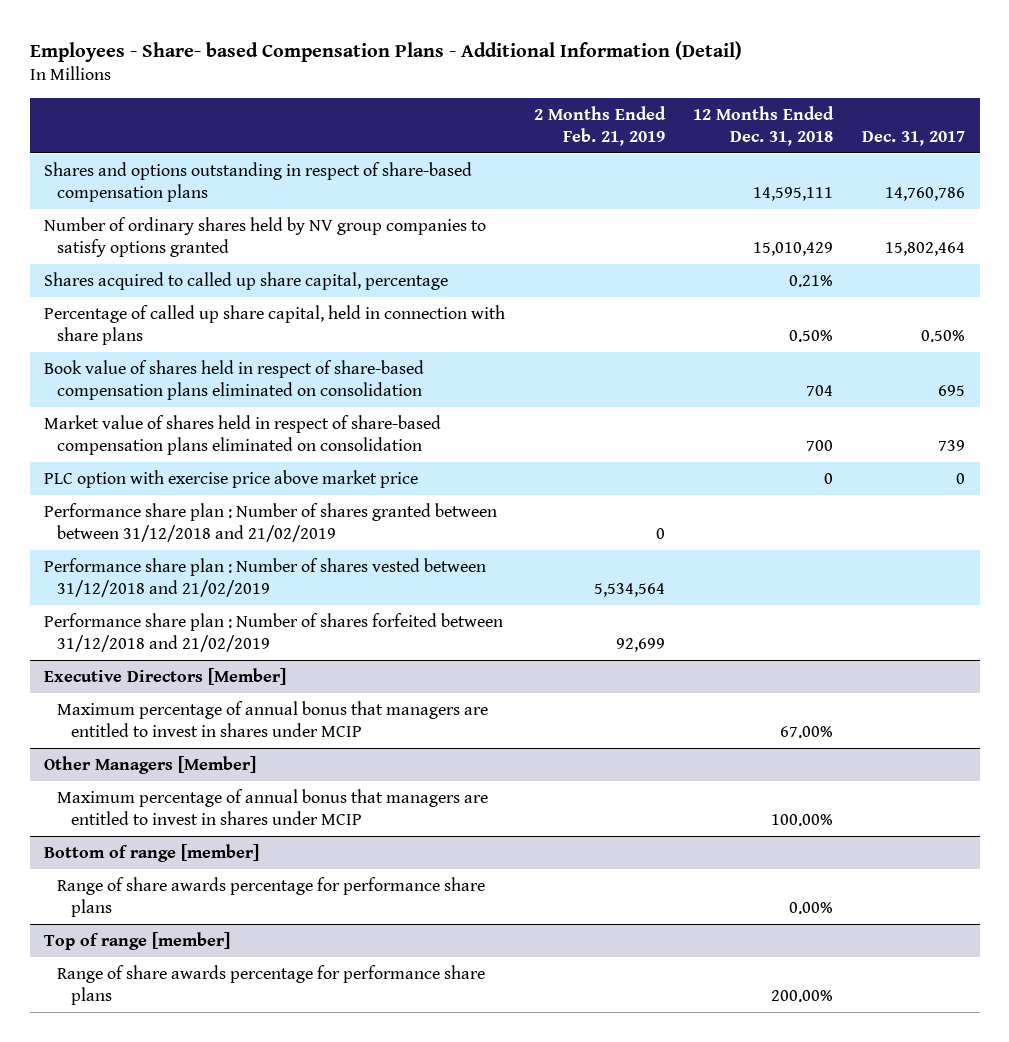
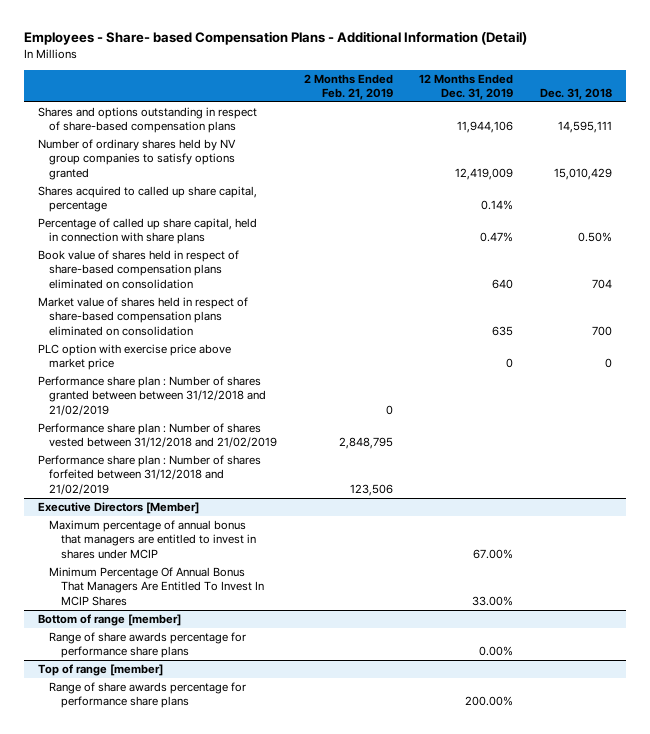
[693,105,835,146] 12 Months Ended Dec. 31, 2018 -> none
[862,130,966,146] Dec. 31, 2017 -> none
none -> [419,73,514,101] 12 Months Ended Dec. 31, 2019
none -> [540,88,613,101] Dec. 31, 2018
[593,582,665,597] 5,534,564 -> [338,437,393,450] 2,848,795
[615,637,665,652] 92,699 -> [349,483,393,496] 123,506
[43,755,256,774] Other Managers [Member] -> none
[57,788,489,825] Maximum percentage of annual bonus that managers are entitled to invest in shares under MCIP -> none
none -> [49,567,264,606] Minimum Percentage Of Annual Bonus That Managers Are Entitled To Invest In MCIP Shares

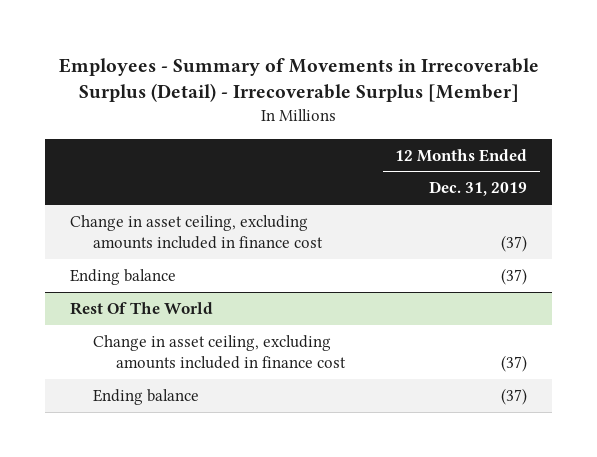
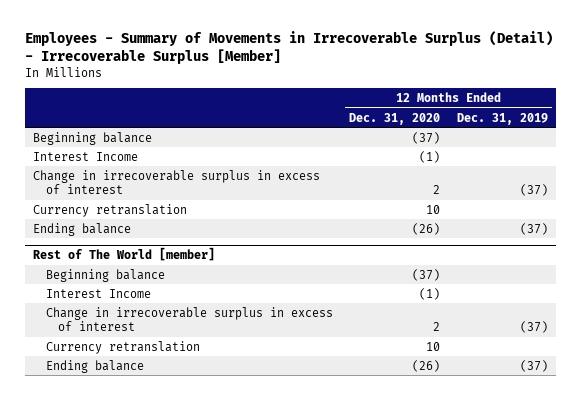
none -> [349,112,441,125] Dec. 31, 2020
none -> [33,131,153,145] Beginning balance
none -> [33,151,139,161] Interest Income
[69,215,324,250] Change in asset ceiling, excluding amounts included in finance cost -> [33,169,321,195] Change in irrecoverable surplus in excess of interest
none -> [33,203,188,217] Currency retranslation
[69,302,213,316] Rest Of The World -> [33,247,216,262] Rest of The World [member]
none -> [45,268,165,282] Beginning balance
none -> [45,288,151,298] Interest Income
[93,335,347,370] Change in asset ceiling, excluding amounts included in finance cost -> [45,306,333,332] Change in irrecoverable surplus in excess of interest
none -> [45,340,200,354] Currency retranslation

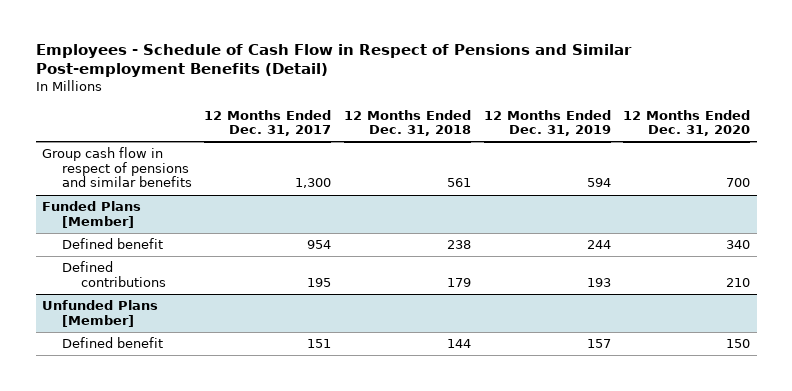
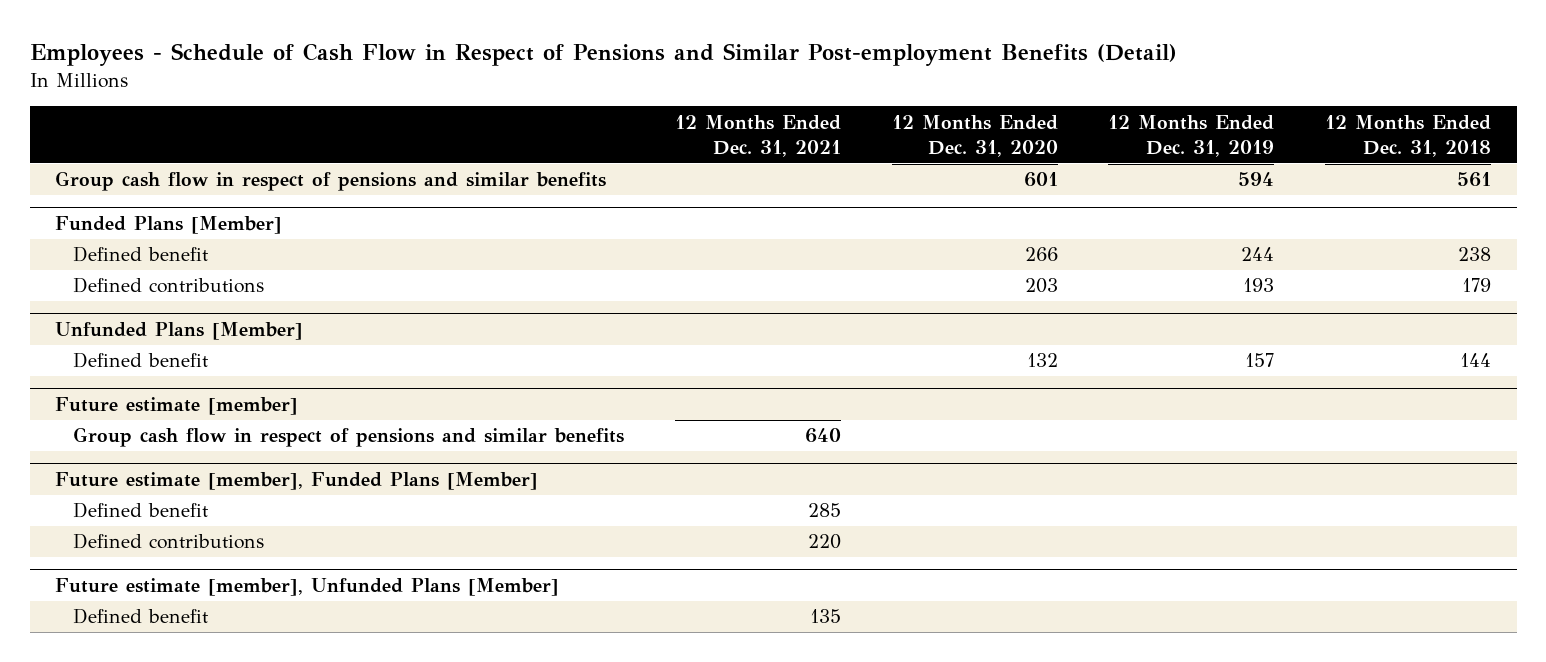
[204,109,332,137] 12 Months Ended Dec. 31, 2017 -> none
none -> [674,114,841,157] 12 Months Ended Dec. 31, 2021
[726,178,751,188] 700 -> [1023,172,1058,188] 601
[726,240,751,250] 340 -> [1024,247,1058,262] 266
[726,277,751,287] 210 -> [1024,278,1058,294] 203
[726,339,751,349] 150 -> [1026,353,1058,368] 132
none -> [55,396,299,415] Future estimate [member]
none -> [72,427,624,448] Group cash flow in respect of pensions and similar benefits
none -> [55,471,539,490] Future estimate [member], Funded Plans [Member]
none -> [72,502,208,519] Defined benefit
none -> [72,533,264,550] Defined contributions
none -> [55,577,560,596] Future estimate [member], Unfunded Plans [Member]
none -> [72,608,208,625] Defined benefit

